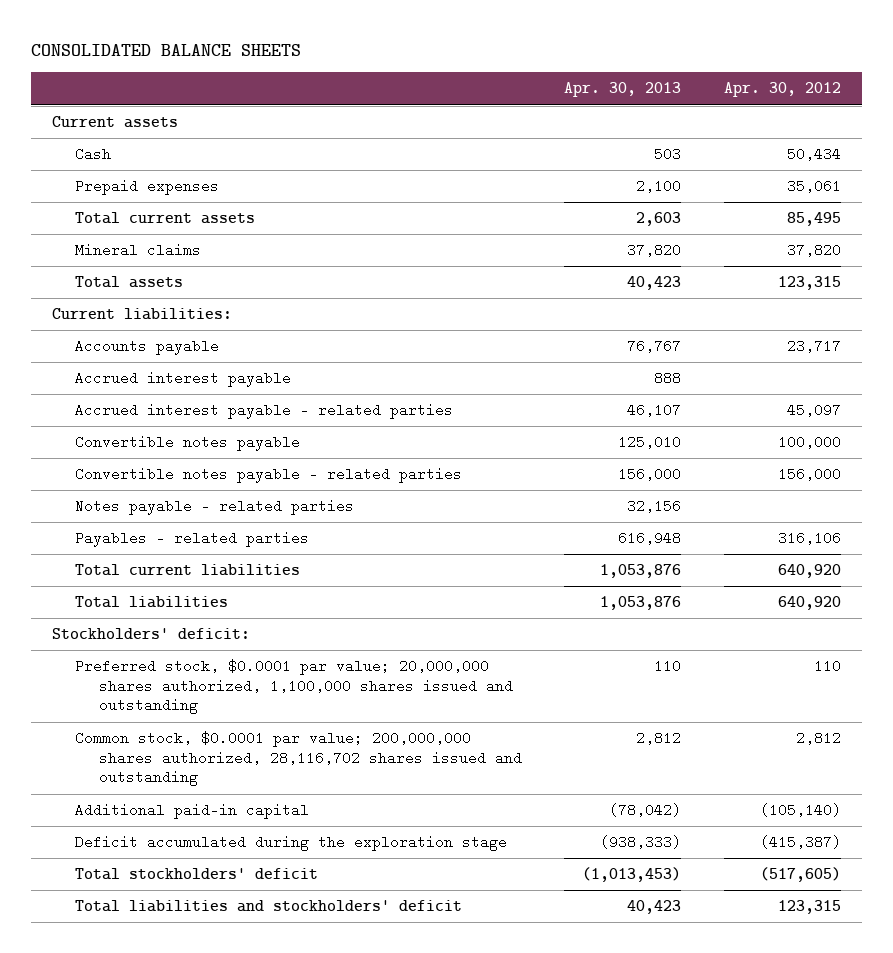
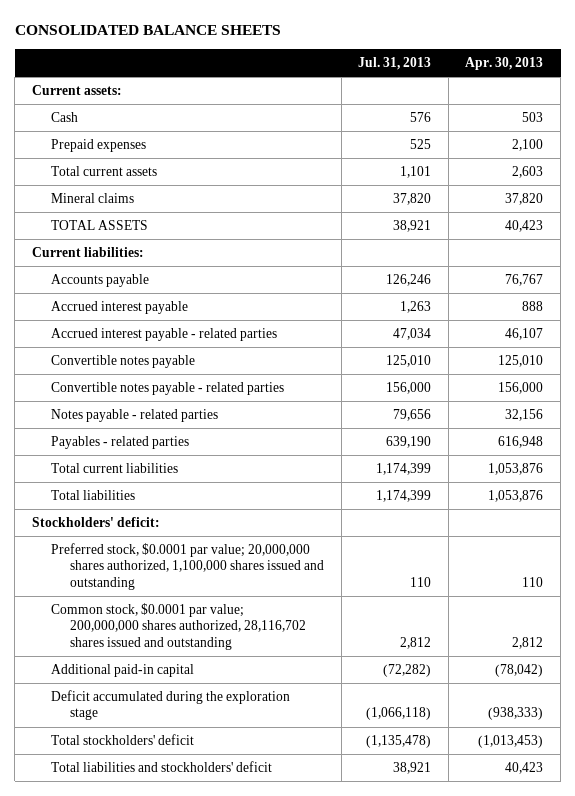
[724,82,842,98] Apr. 30, 2012 -> none
none -> [358,56,432,70] Jul. 31, 2013
[52,116,179,129] Current assets -> [31,85,122,96] Current assets:
[75,276,184,289] Total assets -> [50,220,148,231] TOTAL ASSETS

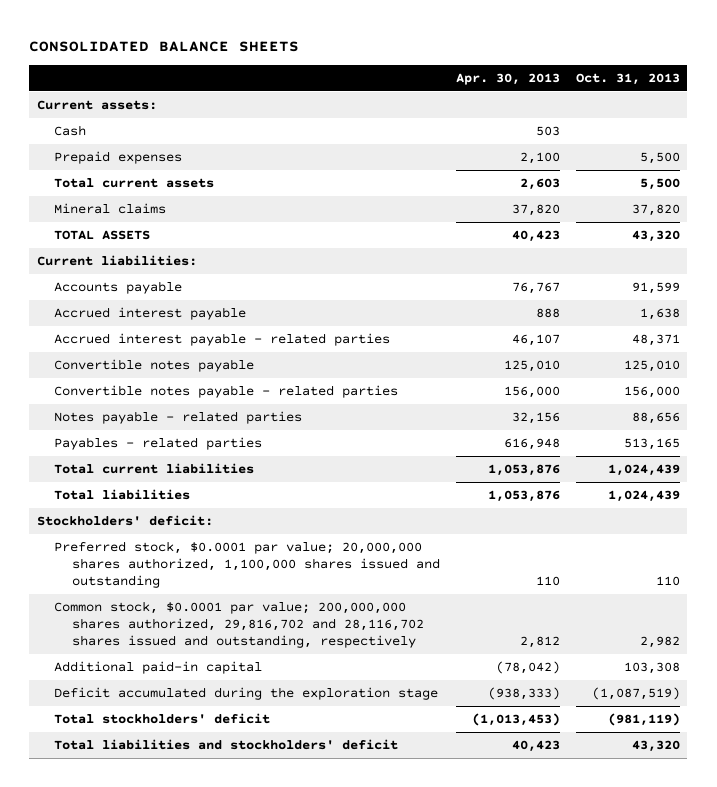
[358,56,432,70] Jul. 31, 2013 -> none
none -> [575,72,680,85] Oct. 31, 2013
[50,603,307,650] Common stock, $0.0001 par value; 200,000,000 shares authorized, 28,116,702 shares issued and outstanding -> [54,601,424,649] Common stock, $0.0001 par value; 200,000,000 shares authorized, 29,816,702 and 28,116,702 shares issued and outstanding, respectively

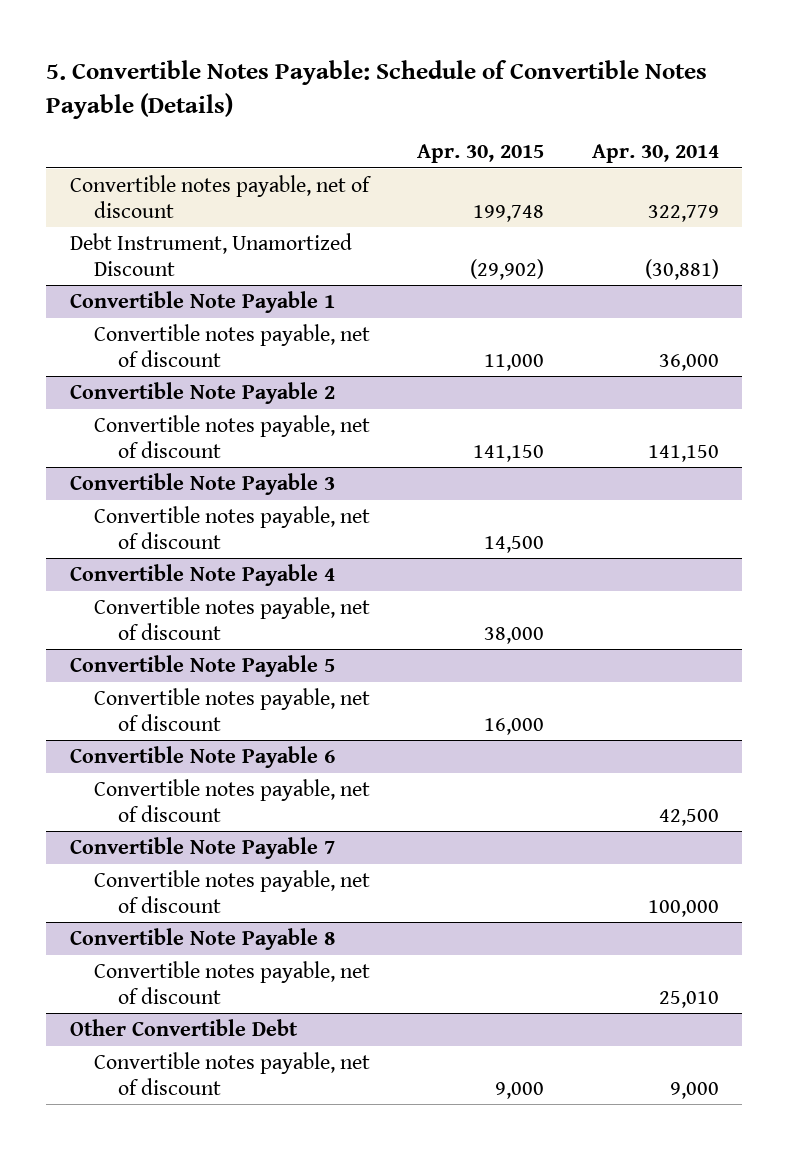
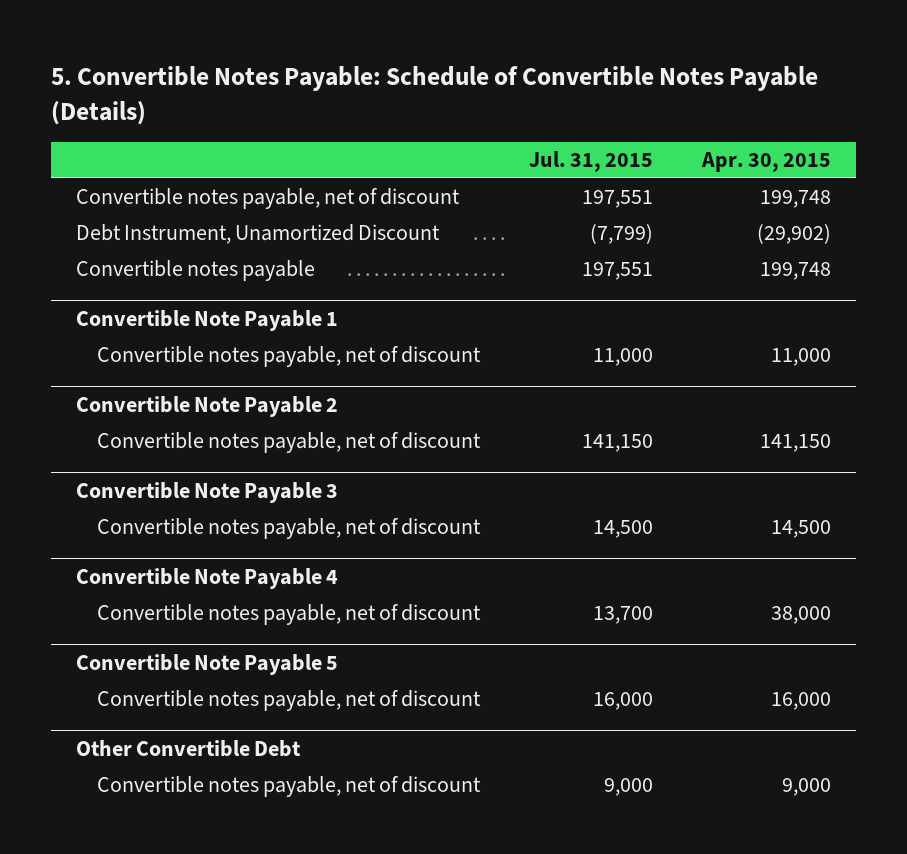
[591,143,719,163] Apr. 30, 2014 -> none
none -> [529,151,654,173] Jul. 31, 2015
none -> [75,260,315,282] Convertible notes payable
[69,746,335,769] Convertible Note Payable 6 -> none
[93,779,370,822] Convertible notes payable, net of discount -> none
[69,837,335,860] Convertible Note Payable 7 -> none
[93,870,370,913] Convertible notes payable, net of discount -> none
[69,928,335,951] Convertible Note Payable 8 -> none
[93,961,370,1004] Convertible notes payable, net of discount -> none

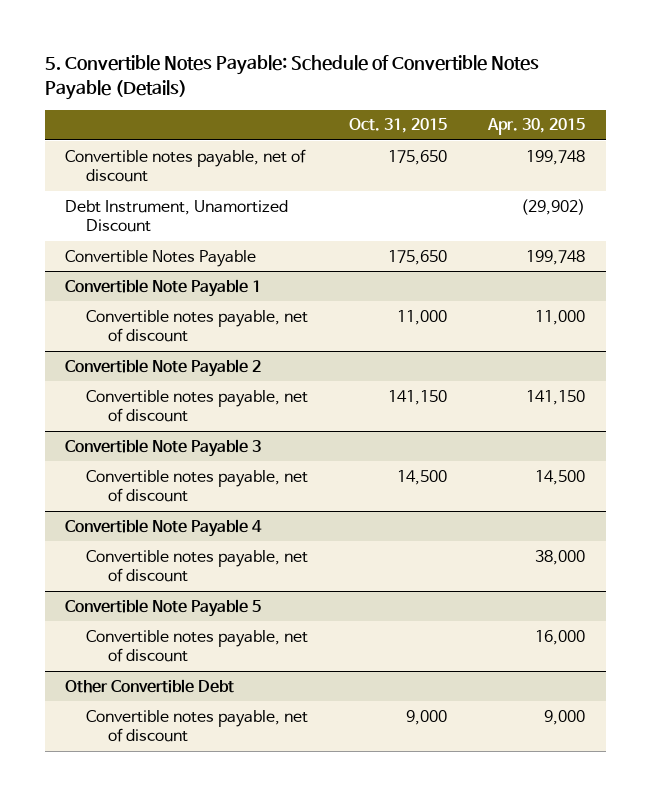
[529,151,654,173] Jul. 31, 2015 -> none
none -> [349,118,448,134] Oct. 31, 2015
[75,260,315,282] Convertible notes payable -> [65,249,257,267] Convertible Notes Payable

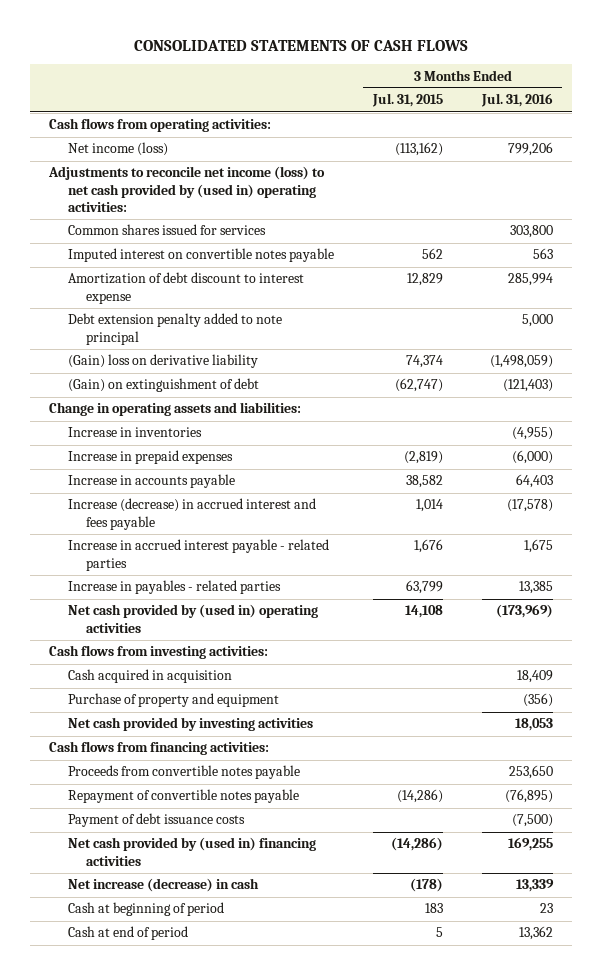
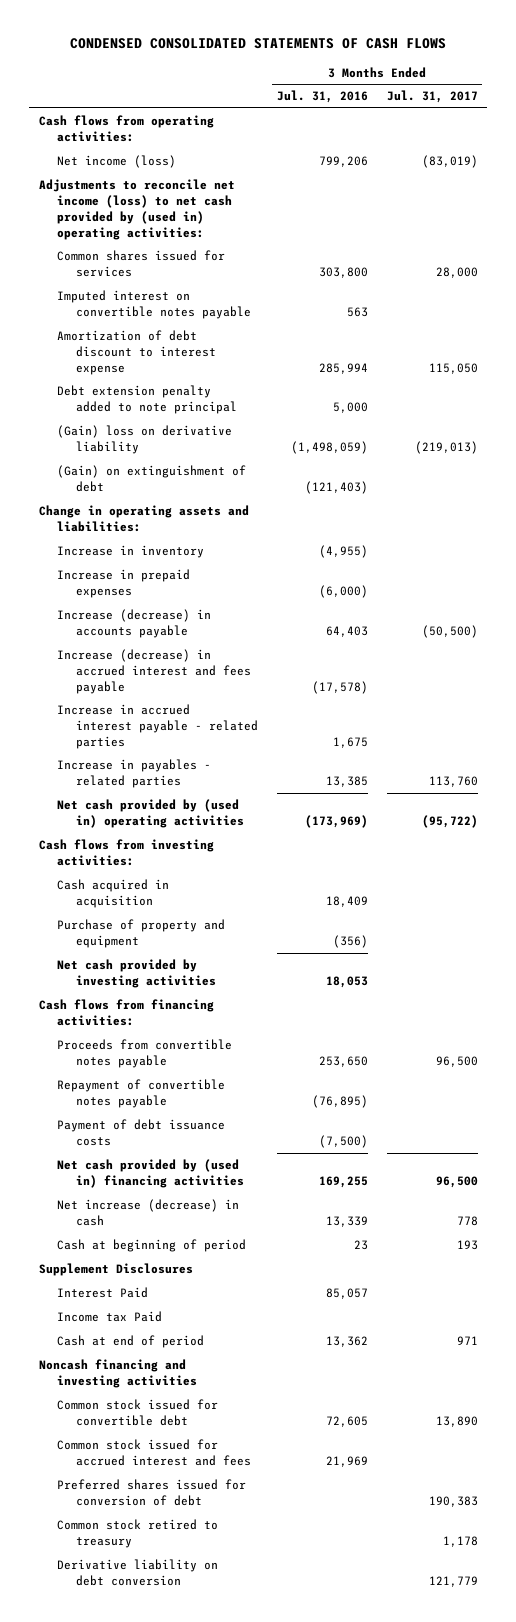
[133,39,468,51] CONSOLIDATED STATEMENTS OF CASH FLOWS -> [70,38,447,50] CONDENSED CONSOLIDATED STATEMENTS OF CASH FLOWS
[371,93,443,108] Jul. 31, 2015 -> none
none -> [386,90,478,104] Jul. 31, 2017
[67,427,202,438] Increase in inventories -> [57,545,205,559] Increase in inventory
[67,474,235,489] Increase in accounts payable -> [57,609,212,638] Increase (decrease) in accounts payable
none -> [38,1263,193,1277] Supplement Disclosures
none -> [57,1287,149,1299] Interest Paid
none -> [57,1311,163,1323] Income tax Paid
none -> [38,1359,198,1388] Noncash financing and investing activities
none -> [57,1399,219,1426] Common stock issued for convertible debt
none -> [57,1439,252,1466] Common stock issued for accrued interest and fees
none -> [57,1479,247,1506] Preferred shares issued for conversion of debt
none -> [57,1519,219,1548] Common stock retired to treasury
none -> [57,1559,219,1586] Derivative liability on debt conversion

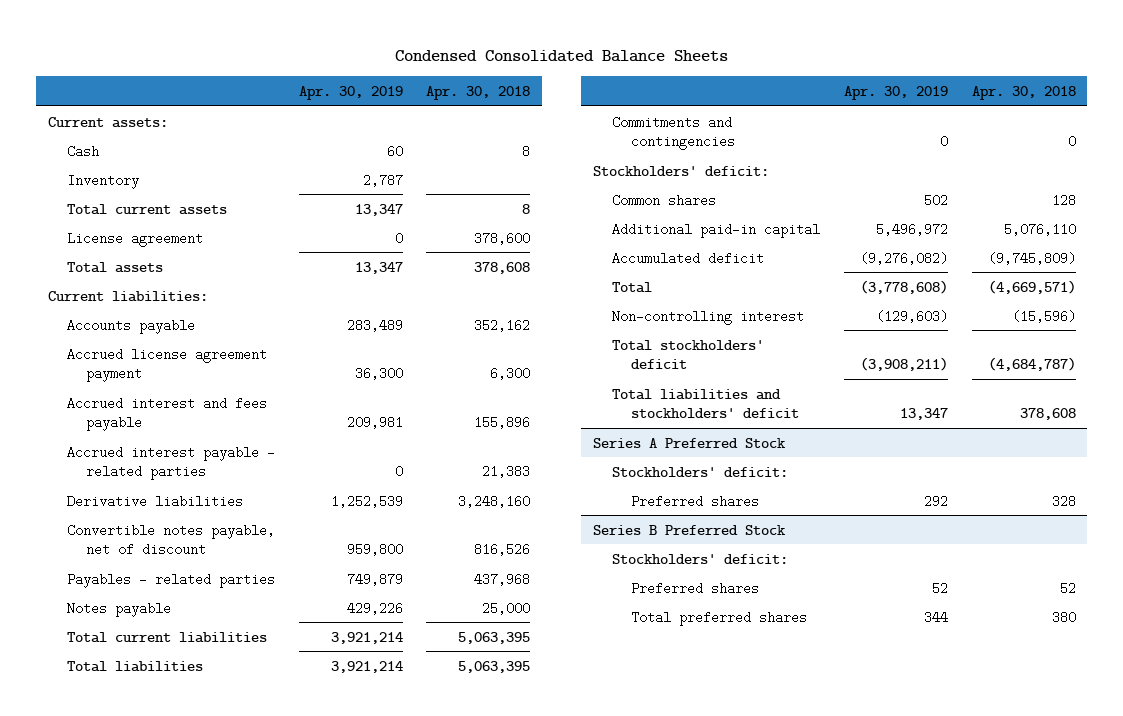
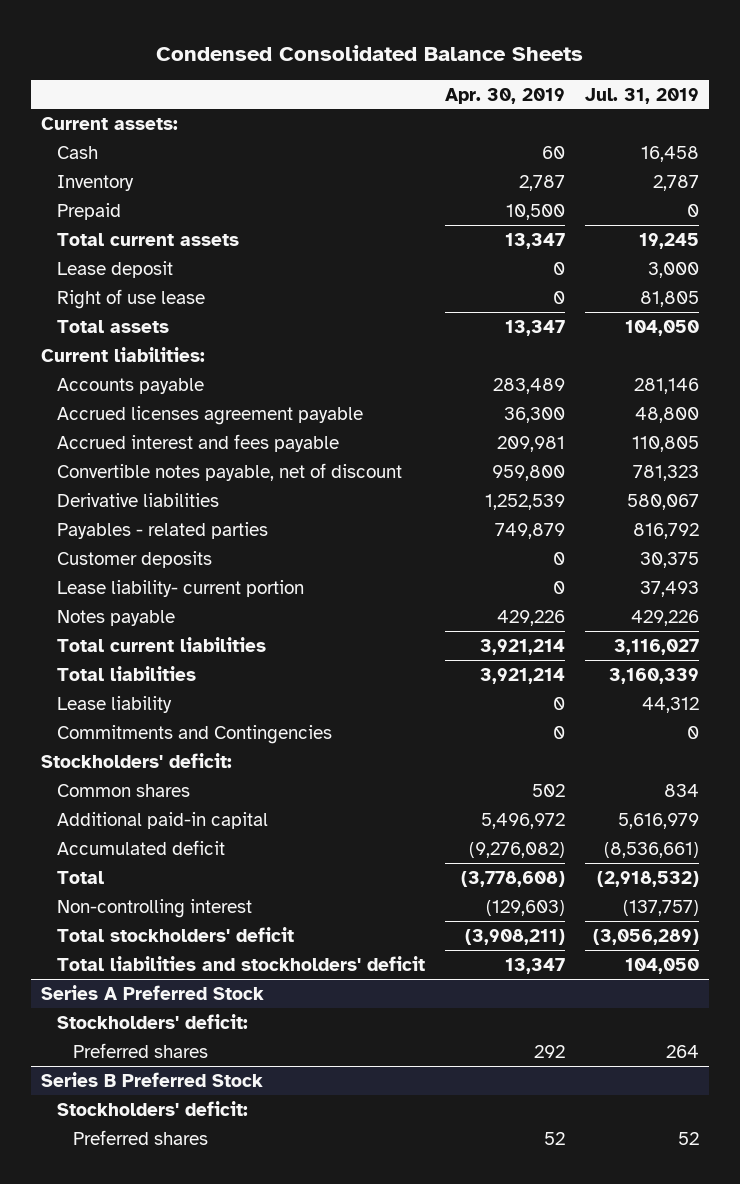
[426,85,531,100] Apr. 30, 2018 -> none
none -> [584,87,699,104] Jul. 31, 2019
none -> [56,202,121,220] Prepaid
[66,231,203,247] License agreement -> none
none -> [56,260,173,278] Lease deposit
none -> [56,288,205,309] Right of use lease
[66,347,267,383] Accrued license agreement payment -> [56,405,363,425] Accrued licenses agreement payable
[66,445,275,481] Accrued interest payable - related parties -> none
[66,494,243,508] Derivative liabilities -> [56,492,219,507] Derivative liabilities
none -> [56,550,212,568] Customer deposits
none -> [56,579,304,597] Lease liability- current portion
none -> [56,695,172,713] Lease liability
[612,115,736,151] Commitments and contingencies -> [56,724,332,744] Commitments and Contingencies
[631,610,808,626] Total preferred shares -> none

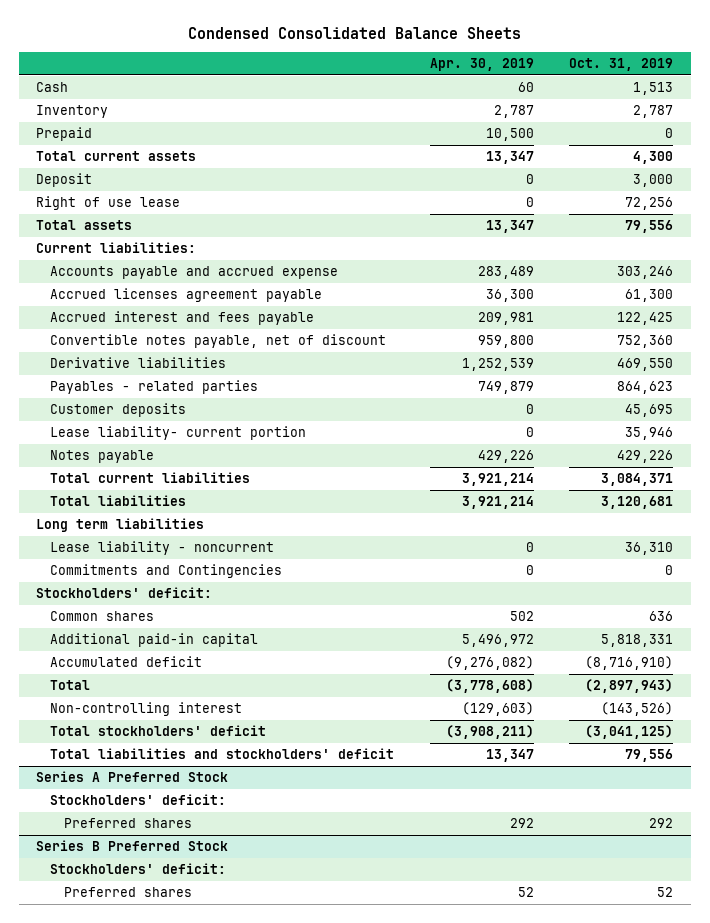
[584,87,699,104] Jul. 31, 2019 -> none
none -> [569,57,674,71] Oct. 31, 2019
[40,116,178,130] Current assets: -> none
[56,260,173,278] Lease deposit -> [36,173,93,188] Deposit
[56,377,204,394] Accounts payable -> [50,266,339,280] Accounts payable and accrued expense
none -> [36,518,205,533] Long term liabilities
[56,695,172,713] Lease liability -> [50,541,275,556] Lease liability - noncurrent

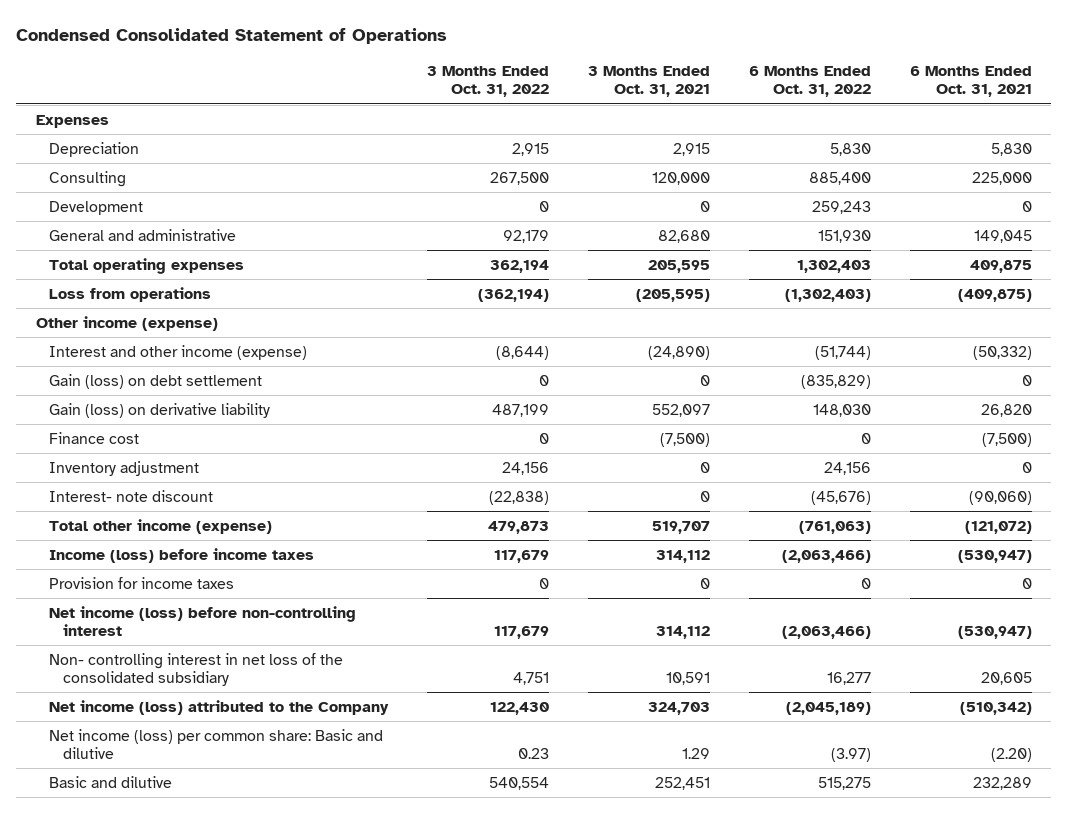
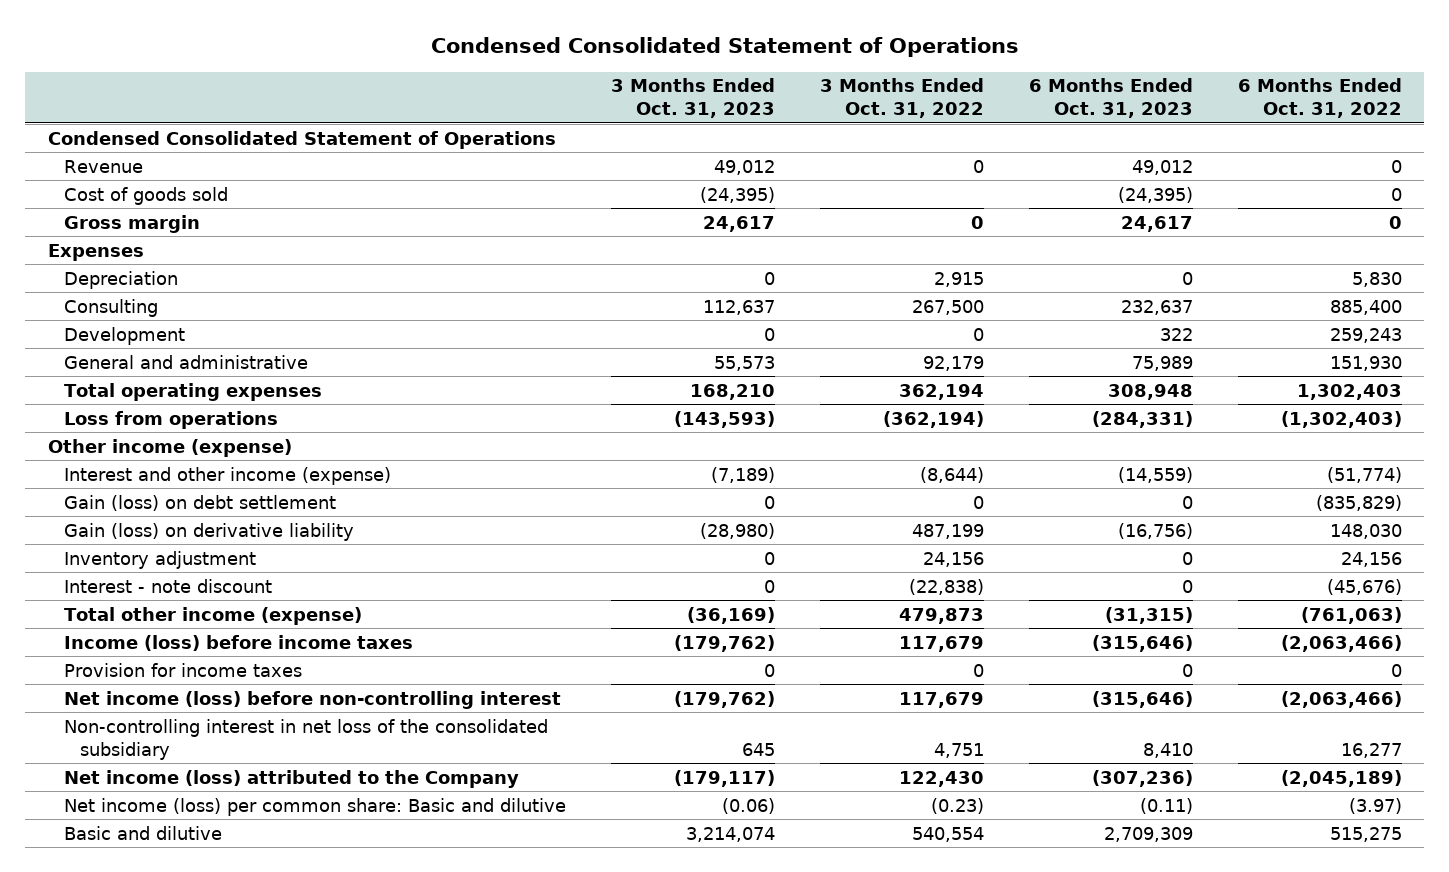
[588,66,711,98] 3 Months Ended Oct. 31, 2021 -> none
[909,66,1032,98] 6 Months Ended Oct. 31, 2021 -> none
none -> [610,78,775,119] 3 Months Ended Oct. 31, 2023
none -> [1028,78,1193,119] 6 Months Ended Oct. 31, 2023
none -> [47,130,556,149] Condensed Consolidated Statement of Operations
none -> [63,159,143,173] Revenue
none -> [63,186,228,205] Cost of goods sold
none -> [63,214,200,233] Gross margin
[815,345,872,360] (51,744) -> [1326,466,1402,483] (51,774)
[49,431,140,444] Finance cost -> none
[49,489,214,502] Interest- note discount -> [63,578,272,593] Interest - note discount
[49,652,344,687] Non- controlling interest in net loss of the consolidated subsidiary -> [63,718,548,760] Non-controlling interest in net loss of the consolidated subsidiary
[518,748,550,760] 0.23 -> [930,797,984,814] (0.23)

